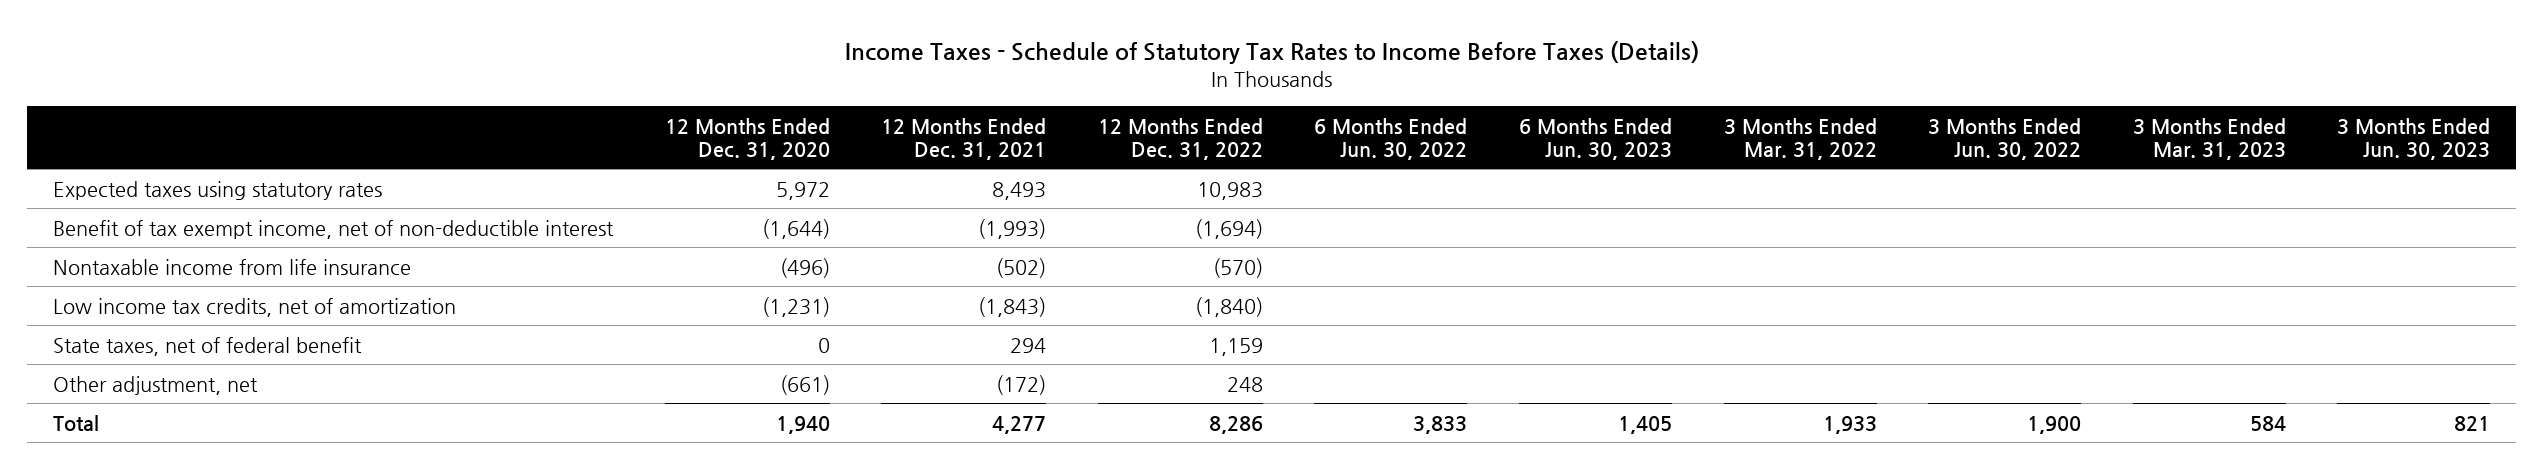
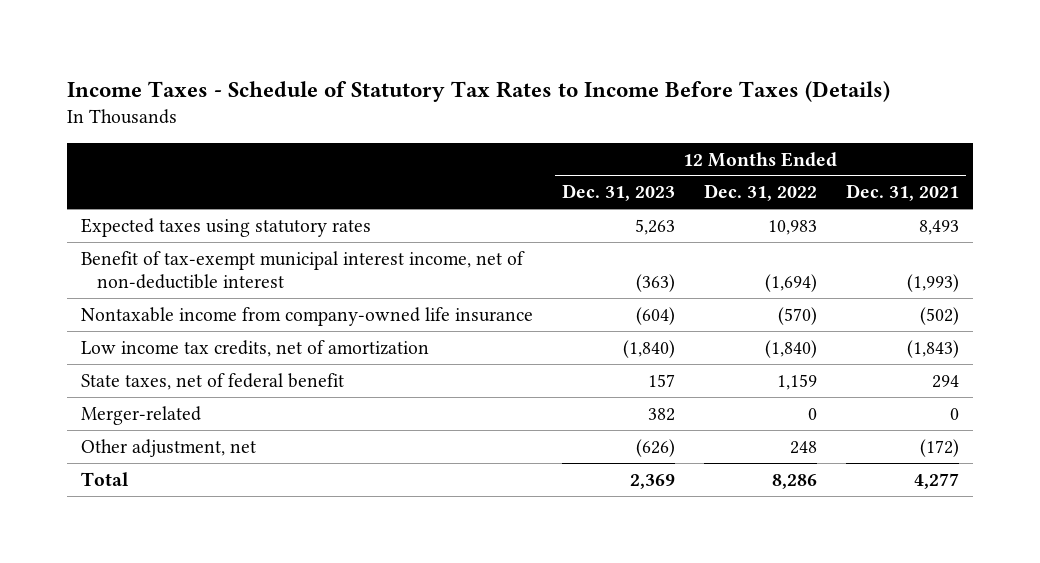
[664,117,830,160] 12 Months Ended Dec. 31, 2020 -> none
[1314,117,1468,160] 6 Months Ended Jun. 30, 2022 -> none
[1518,117,1672,160] 6 Months Ended Jun. 30, 2023 -> none
[1723,117,1877,160] 3 Months Ended Mar. 31, 2022 -> none
[1928,117,2082,160] 3 Months Ended Jun. 30, 2022 -> none
[2132,117,2286,160] 3 Months Ended Mar. 31, 2023 -> none
[2337,117,2491,160] 3 Months Ended Jun. 30, 2023 -> none
none -> [562,184,676,202] Dec. 31, 2023
[53,219,615,239] Benefit of tax exempt income, net of non-deductible interest -> [81,250,526,290] Benefit of tax-exempt municipal interest income, net of non-deductible interest
[53,258,412,275] Nontaxable income from life insurance -> [81,306,534,326] Nontaxable income from company-owned life insurance
none -> [81,405,202,425] Merger-related

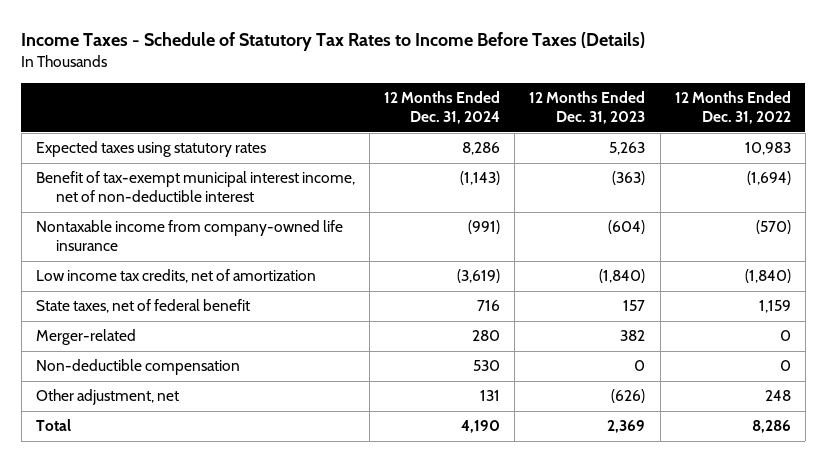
[845,184,959,202] Dec. 31, 2021 -> none
none -> [384,91,501,125] 12 Months Ended Dec. 31, 2024
none -> [35,359,240,376] Non-deductible compensation

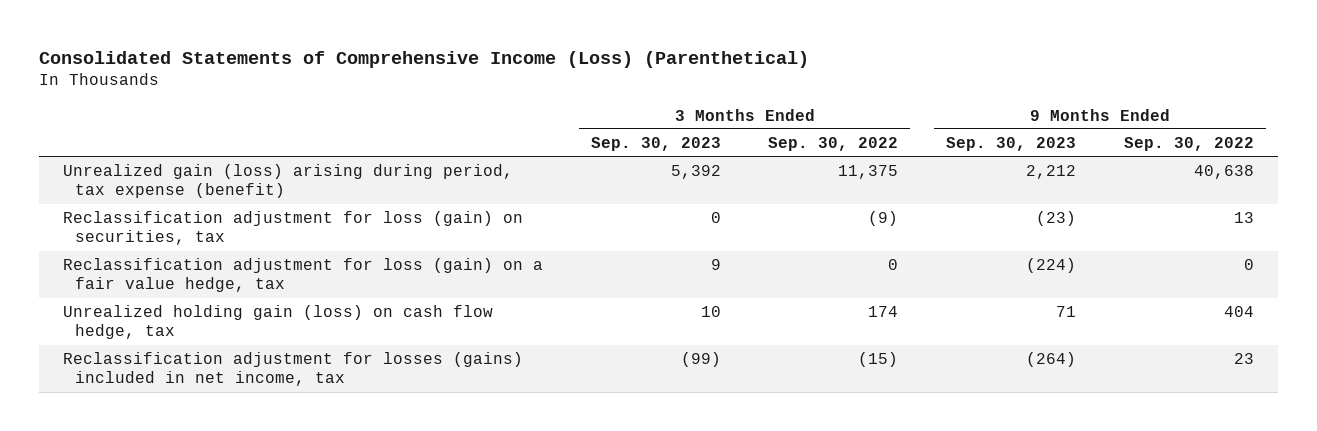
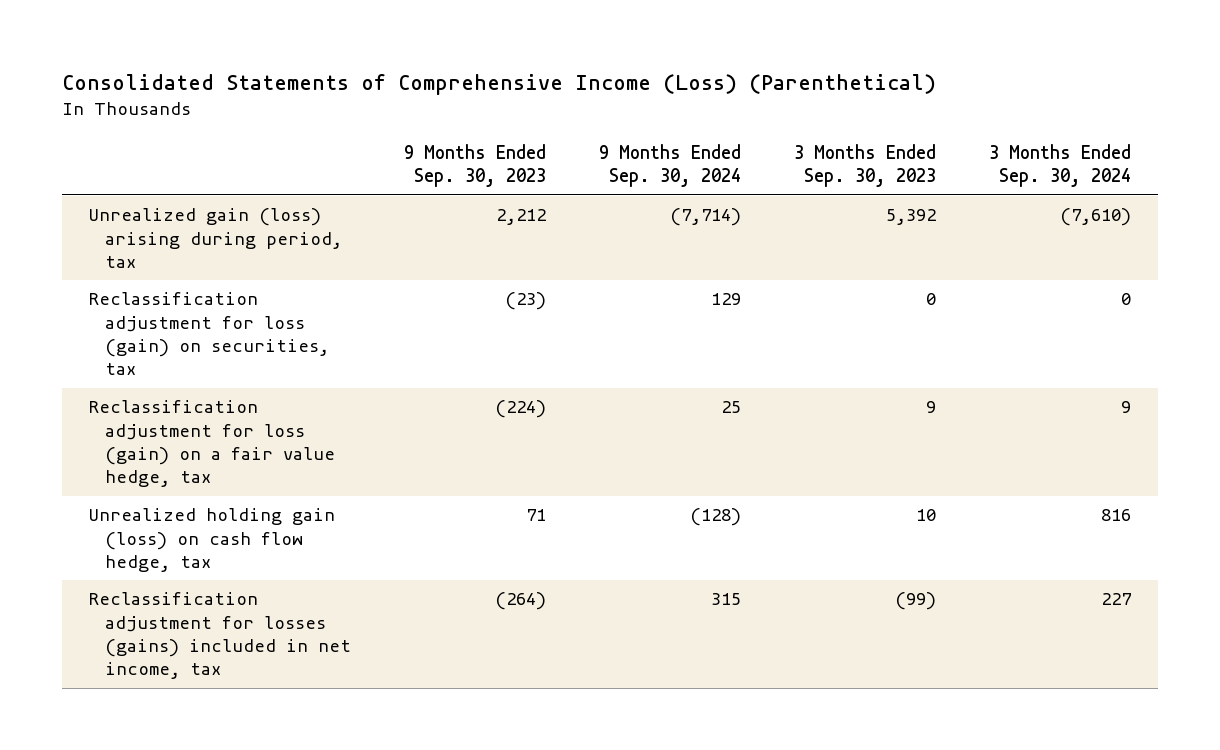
[768,137,899,152] Sep. 30, 2022 -> none
[1123,137,1254,152] Sep. 30, 2022 -> none
none -> [599,144,742,188] 9 Months Ended Sep. 30, 2024
none -> [989,144,1132,188] 3 Months Ended Sep. 30, 2024
[62,164,513,199] Unrealized gain (loss) arising during period, tax expense (benefit) -> [88,208,343,268] Unrealized gain (loss) arising during period, tax

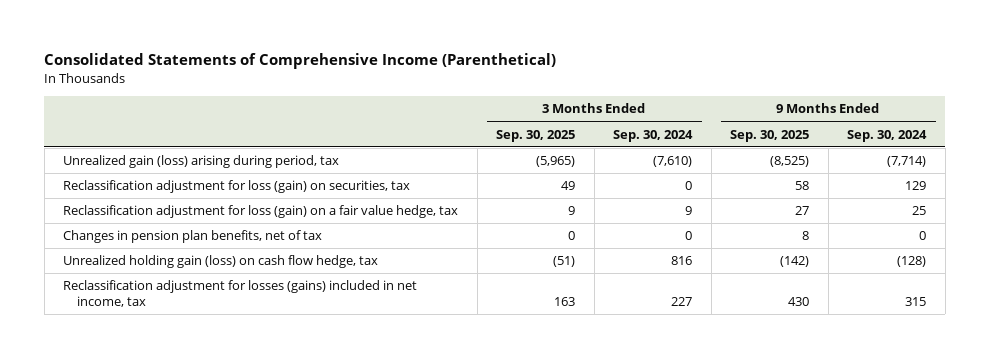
[61,74,936,96] Consolidated Statements of Comprehensive Income (Loss) (Parenthetical) -> [44,52,557,69] Consolidated Statements of Comprehensive Income (Parenthetical)
[404,144,547,188] 9 Months Ended Sep. 30, 2023 -> none
[794,144,937,188] 3 Months Ended Sep. 30, 2023 -> none
none -> [496,129,576,142] Sep. 30, 2025
none -> [730,129,810,142] Sep. 30, 2025
none -> [63,230,323,244] Changes in pension plan benefits, net of tax

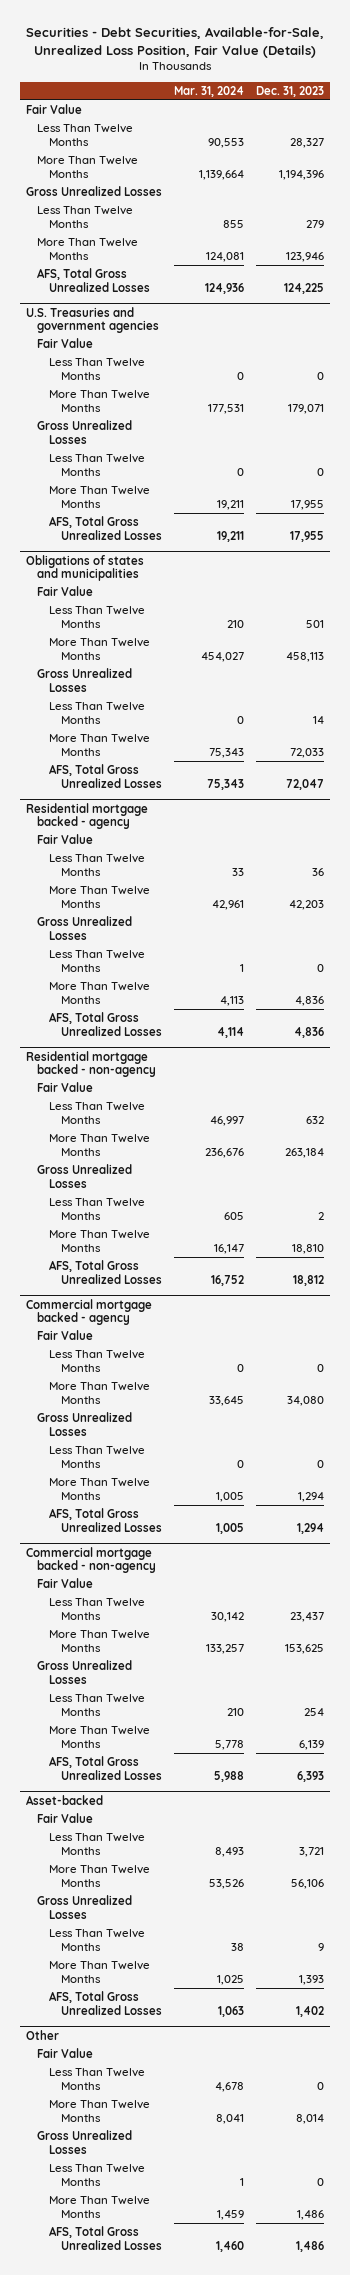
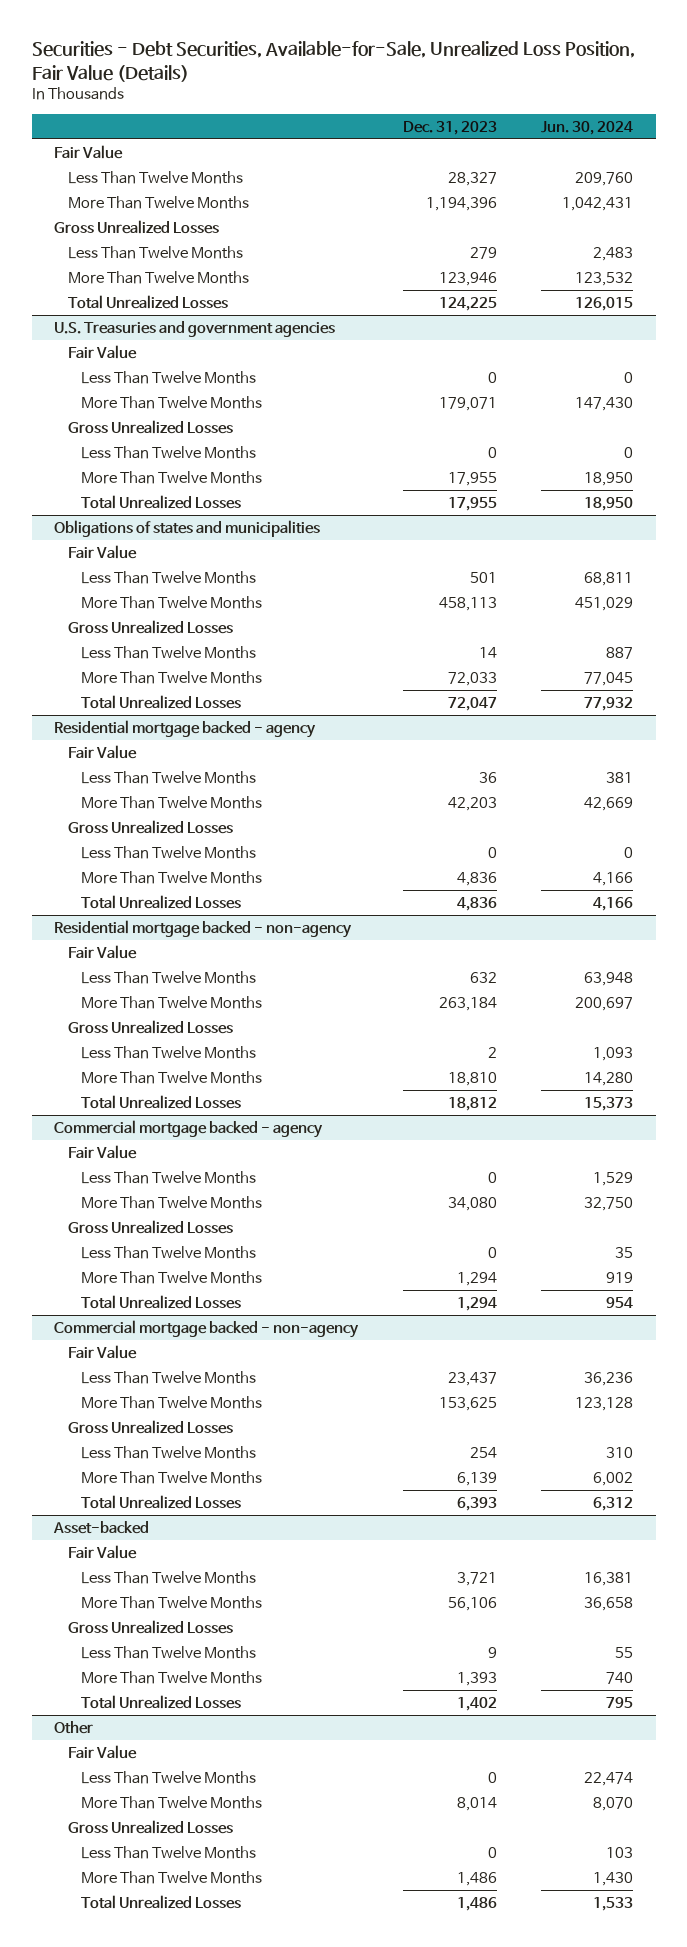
[174,85,245,97] Mar. 31, 2024 -> none
none -> [541,120,634,135] Jun. 30, 2024
[37,268,151,292] AFS, Total Gross Unrealized Losses -> [67,294,228,309] Total Unrealized Losses
[49,516,163,540] AFS, Total Gross Unrealized Losses -> [81,494,242,509] Total Unrealized Losses
[49,764,163,788] AFS, Total Gross Unrealized Losses -> [81,694,242,709] Total Unrealized Losses
[49,1012,163,1036] AFS, Total Gross Unrealized Losses -> [81,894,242,909] Total Unrealized Losses
[49,1260,163,1284] AFS, Total Gross Unrealized Losses -> [81,1094,242,1109] Total Unrealized Losses
[49,1508,163,1532] AFS, Total Gross Unrealized Losses -> [81,1294,242,1309] Total Unrealized Losses
[49,1756,163,1780] AFS, Total Gross Unrealized Losses -> [81,1494,242,1509] Total Unrealized Losses
[49,1991,163,2015] AFS, Total Gross Unrealized Losses -> [81,1694,242,1709] Total Unrealized Losses
[49,2226,163,2250] AFS, Total Gross Unrealized Losses -> [81,1894,242,1909] Total Unrealized Losses

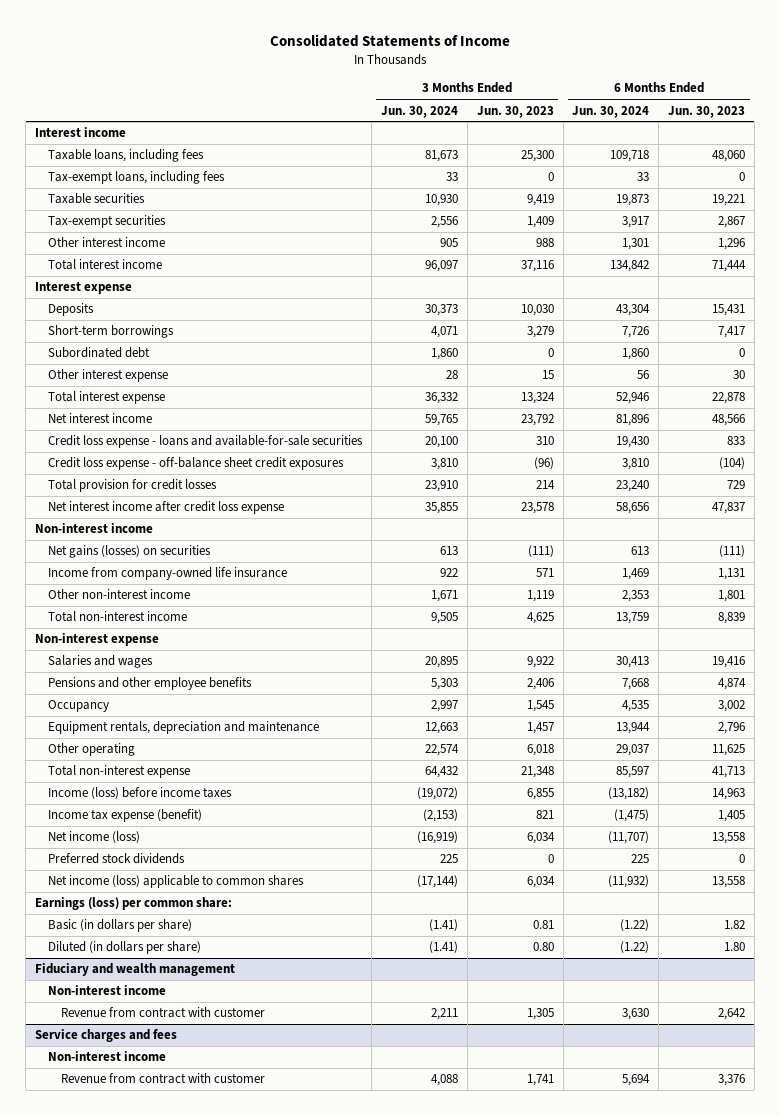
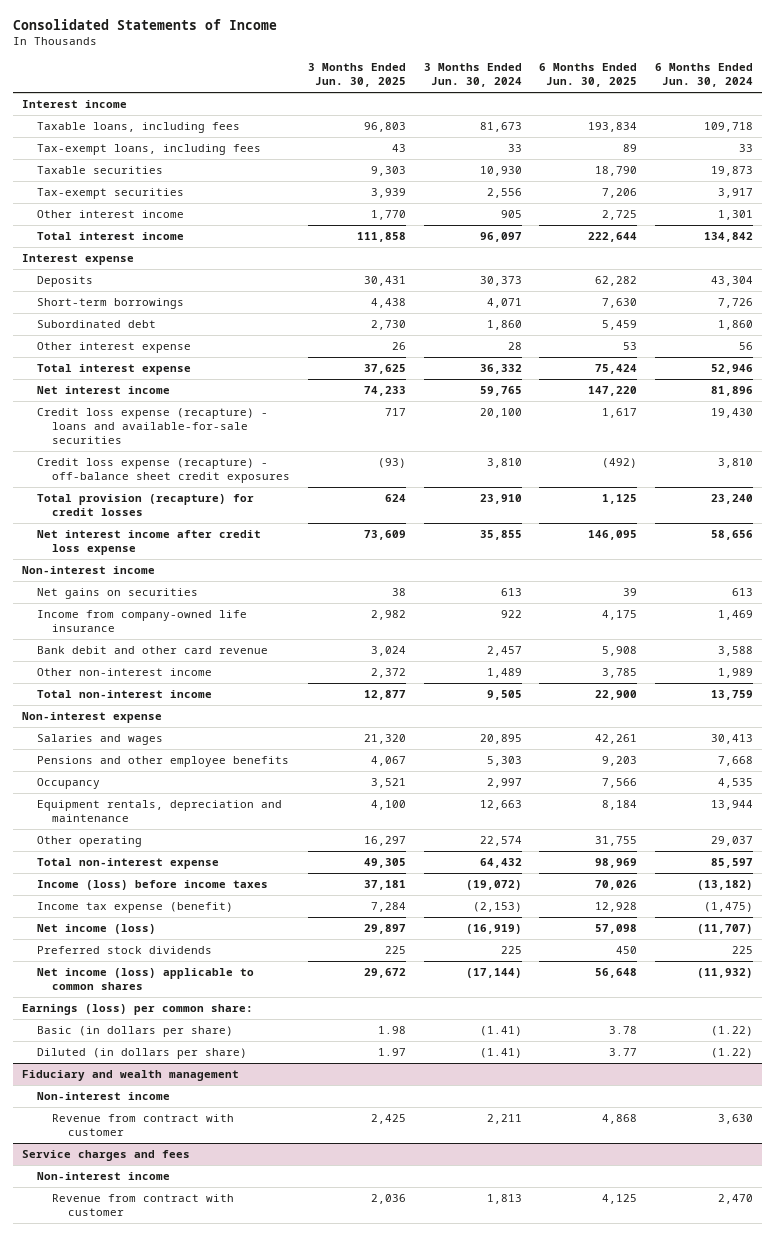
[476,105,554,118] Jun. 30, 2023 -> none
[668,105,746,118] Jun. 30, 2023 -> none
none -> [308,63,407,88] 3 Months Ended Jun. 30, 2025
none -> [539,63,638,88] 6 Months Ended Jun. 30, 2025
[48,435,364,449] Credit loss expense - loans and available-for-sale securities -> [37,408,269,444] Credit loss expense (recapture) - loans and available-for-sale securities
[48,457,345,471] Credit loss expense - off-balance sheet credit exposures -> [37,458,291,484] Credit loss expense (recapture) - off-balance sheet credit exposures
[48,479,218,493] Total provision for credit losses -> [37,494,255,517] Total provision (recapture) for credit losses
[48,545,212,559] Net gains (losses) on securities -> [37,588,199,600] Net gains on securities
none -> [37,646,269,655] Bank debit and other card revenue
[430,590,458,603] 1,671 -> [486,668,522,679] 1,489
[622,590,650,603] 2,353 -> [718,668,754,679] 1,989
[430,1074,458,1087] 4,088 -> [486,1194,522,1205] 1,813
[622,1074,651,1087] 5,694 -> [718,1194,754,1205] 2,470

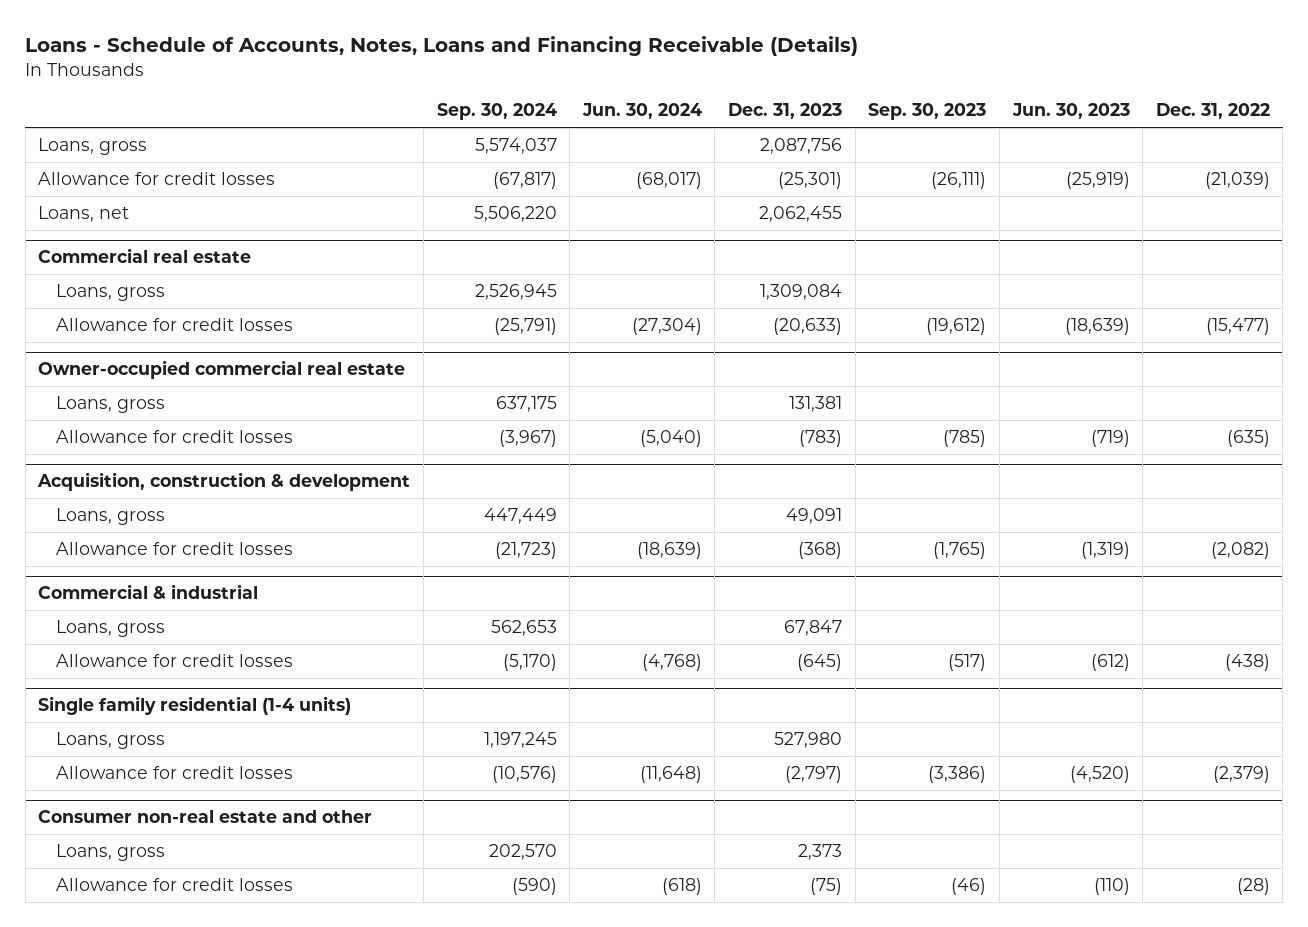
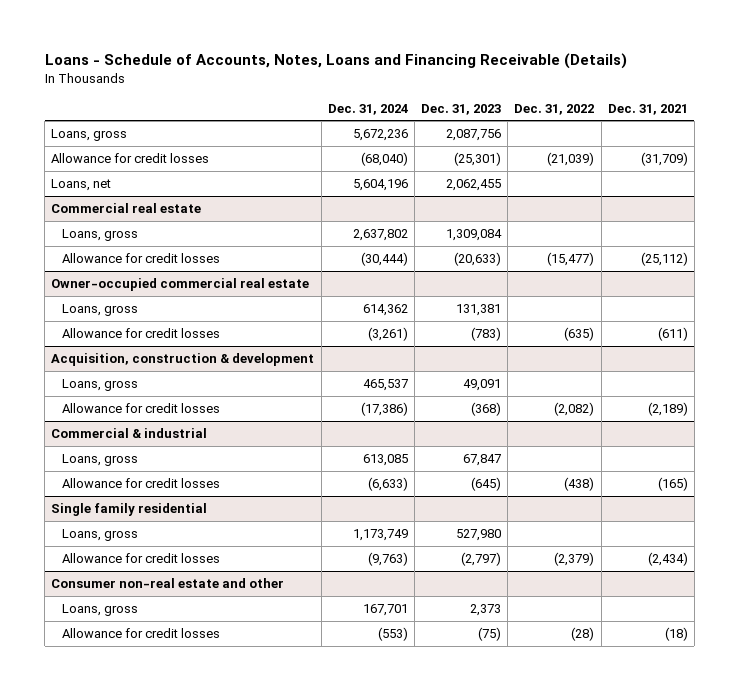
[436,103,557,121] Sep. 30, 2024 -> none
[581,103,702,120] Jun. 30, 2024 -> none
[868,103,987,121] Sep. 30, 2023 -> none
[1011,103,1130,120] Jun. 30, 2023 -> none
none -> [327,103,408,115] Dec. 31, 2024
none -> [607,103,688,115] Dec. 31, 2021
[38,696,352,716] Single family residential (1-4 units) -> [51,502,208,516] Single family residential

